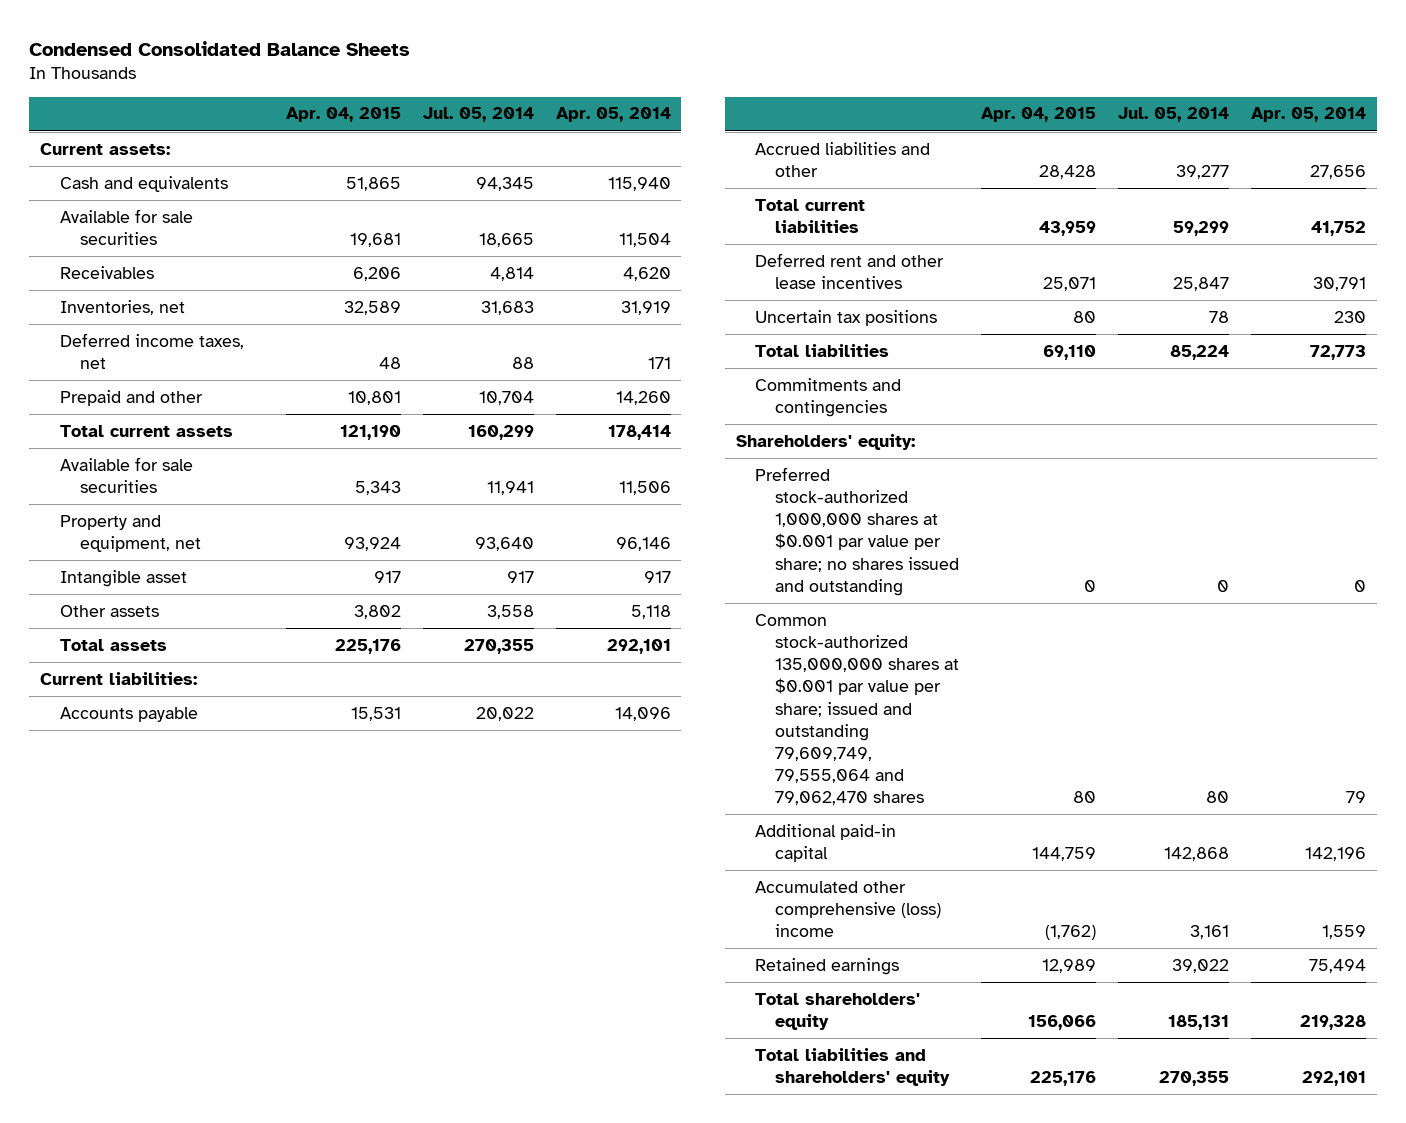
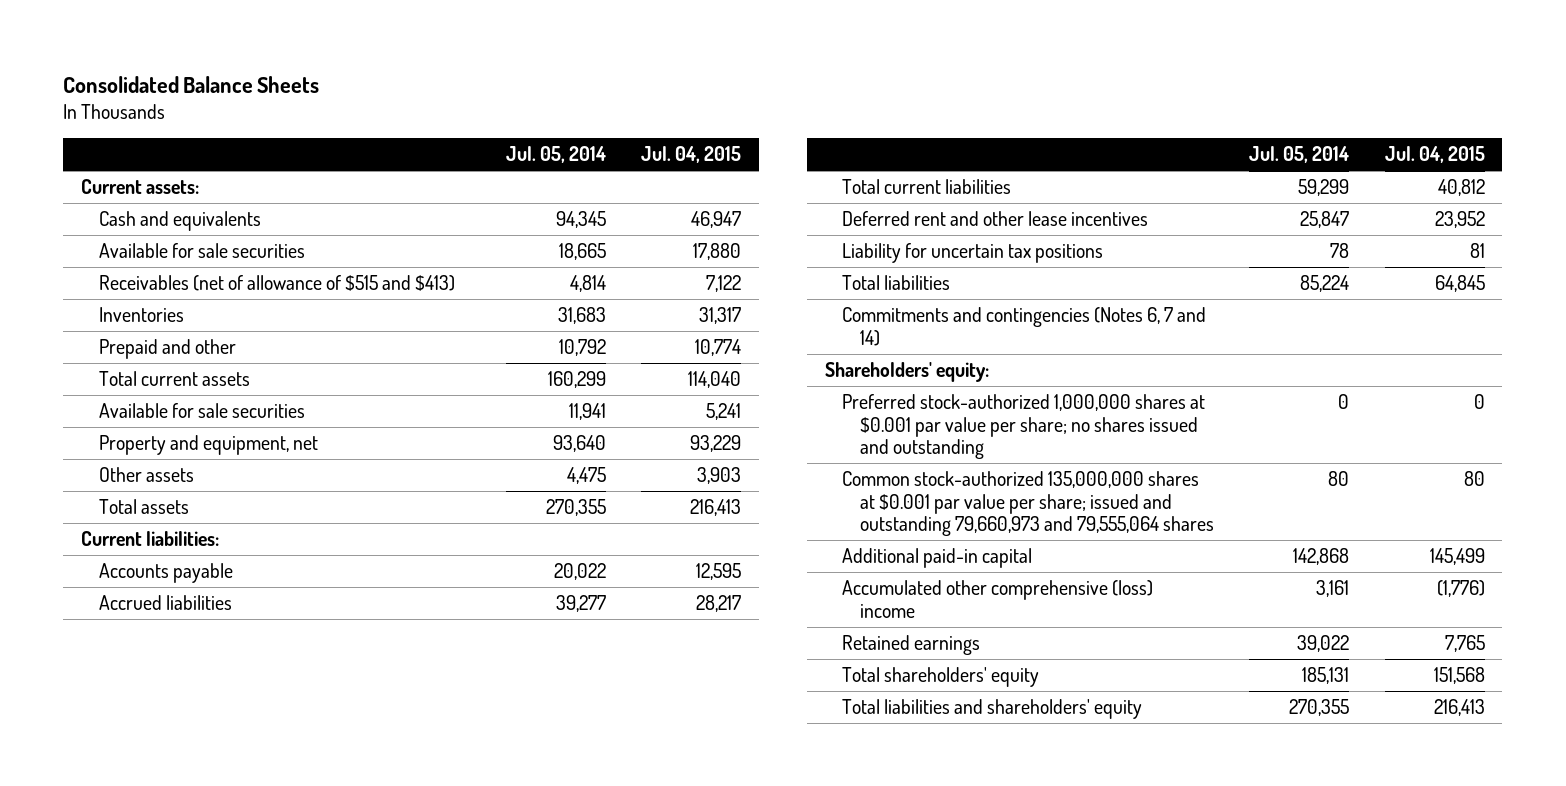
[29,41,411,57] Condensed Consolidated Balance Sheets -> [63,76,320,94] Consolidated Balance Sheets
[285,107,401,123] Apr. 04, 2015 -> none
[555,107,671,123] Apr. 05, 2014 -> none
none -> [641,146,742,164] Jul. 04, 2015
[59,332,244,369] Deferred income taxes, net -> none
[59,265,154,279] Receivables -> [98,274,455,291] Receivables (net of allowance of $515 and $413)
[59,299,185,315] Inventories, net -> [98,306,184,322] Inventories
[478,390,534,405] 10,704 -> [558,338,606,356] 10,792
[59,569,187,587] Intangible asset -> none
[486,604,534,619] 3,558 -> [566,466,606,484] 4,475
[755,141,931,177] Accrued liabilities and other -> [98,594,232,610] Accrued liabilities
[755,309,938,326] Uncertain tax positions -> [842,242,1104,263] Liability for uncertain tax positions
[755,377,902,417] Commitments and contingencies -> [842,306,1207,346] Commitments and contingencies (Notes 6, 7 and 14)
[755,613,959,806] Common stock-authorized 135,000,000 shares at $0.001 par value per share; issued and outstanding 79,609,749, 79,555,064 and 79,062,470 shares -> [842,470,1215,537] Common stock-authorized 135,000,000 shares at $0.001 par value per share; issued and outstanding 79,660,973 and 79,555,064 shares

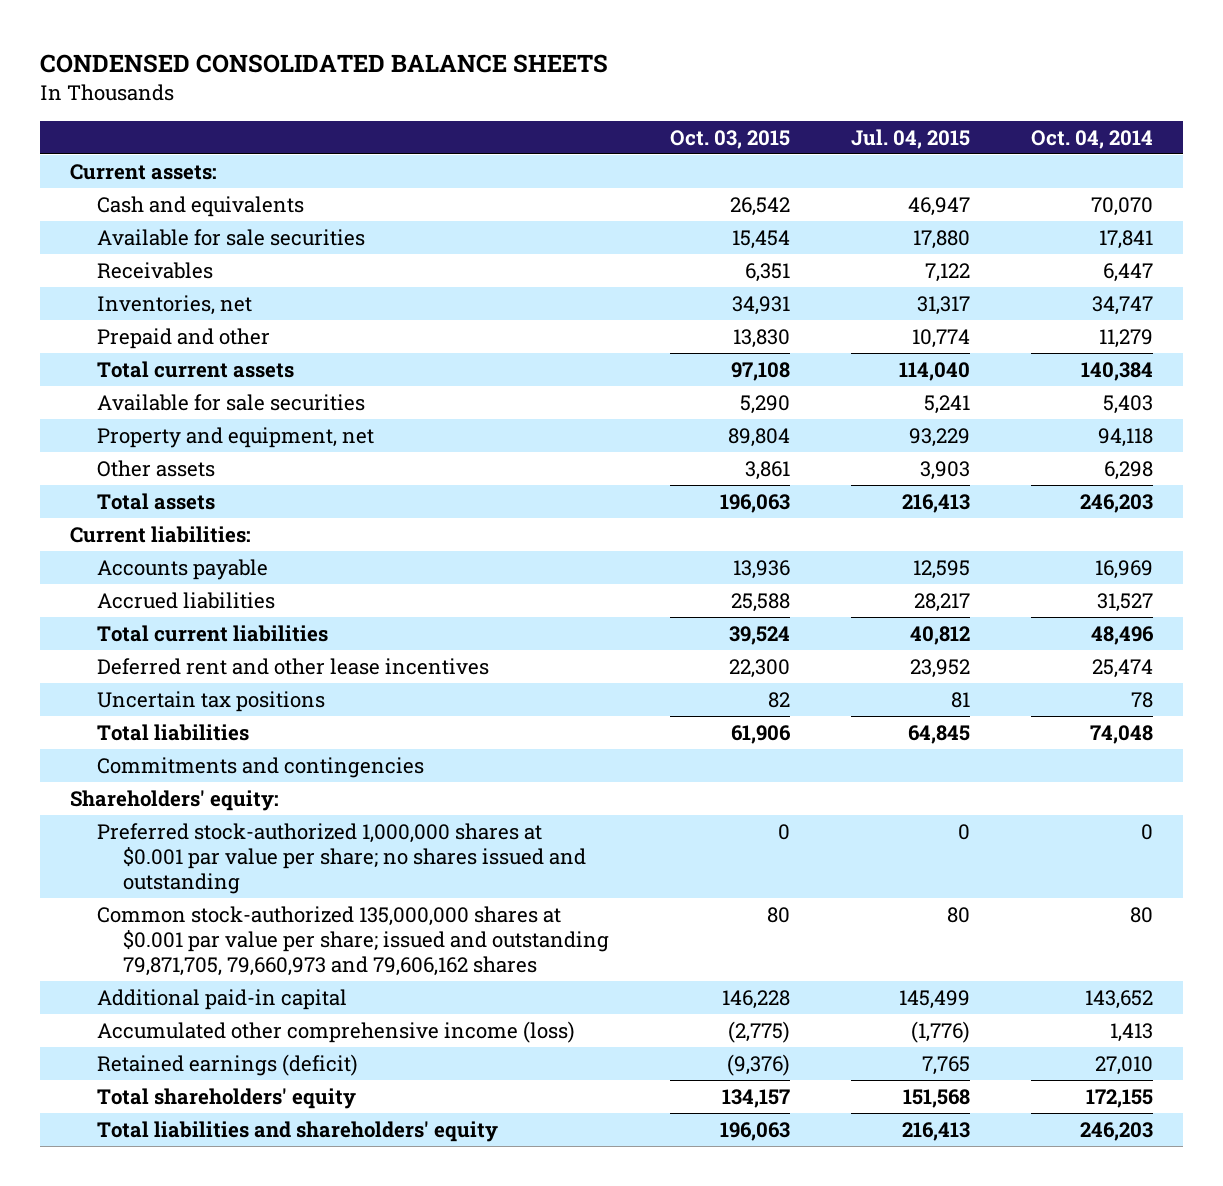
[63,76,320,94] Consolidated Balance Sheets -> [39,54,608,74] CONDENSED CONSOLIDATED BALANCE SHEETS
[505,146,606,164] Jul. 05, 2014 -> none
none -> [669,129,790,149] Oct. 03, 2015
none -> [1030,129,1153,149] Oct. 04, 2014
[98,274,455,291] Receivables (net of allowance of $515 and $413) -> [96,261,213,279] Receivables
[98,306,184,322] Inventories -> [96,294,252,315] Inventories, net
[842,242,1104,263] Liability for uncertain tax positions -> [96,690,325,712] Uncertain tax positions
[842,306,1207,346] Commitments and contingencies (Notes 6, 7 and 14) -> [96,756,424,778] Commitments and contingencies
[842,470,1215,537] Common stock-authorized 135,000,000 shares at $0.001 par value per share; issued and outstanding 79,660,973 and 79,555,064 shares -> [96,905,609,976] Common stock-authorized 135,000,000 shares at $0.001 par value per share; issued and outstanding 79,871,705, 79,660,973 and 79,606,162 shares
[842,579,1154,618] Accumulated other comprehensive (loss) income -> [96,1020,575,1043] Accumulated other comprehensive income (loss)
[842,634,981,655] Retained earnings -> [96,1053,358,1076] Retained earnings (deficit)

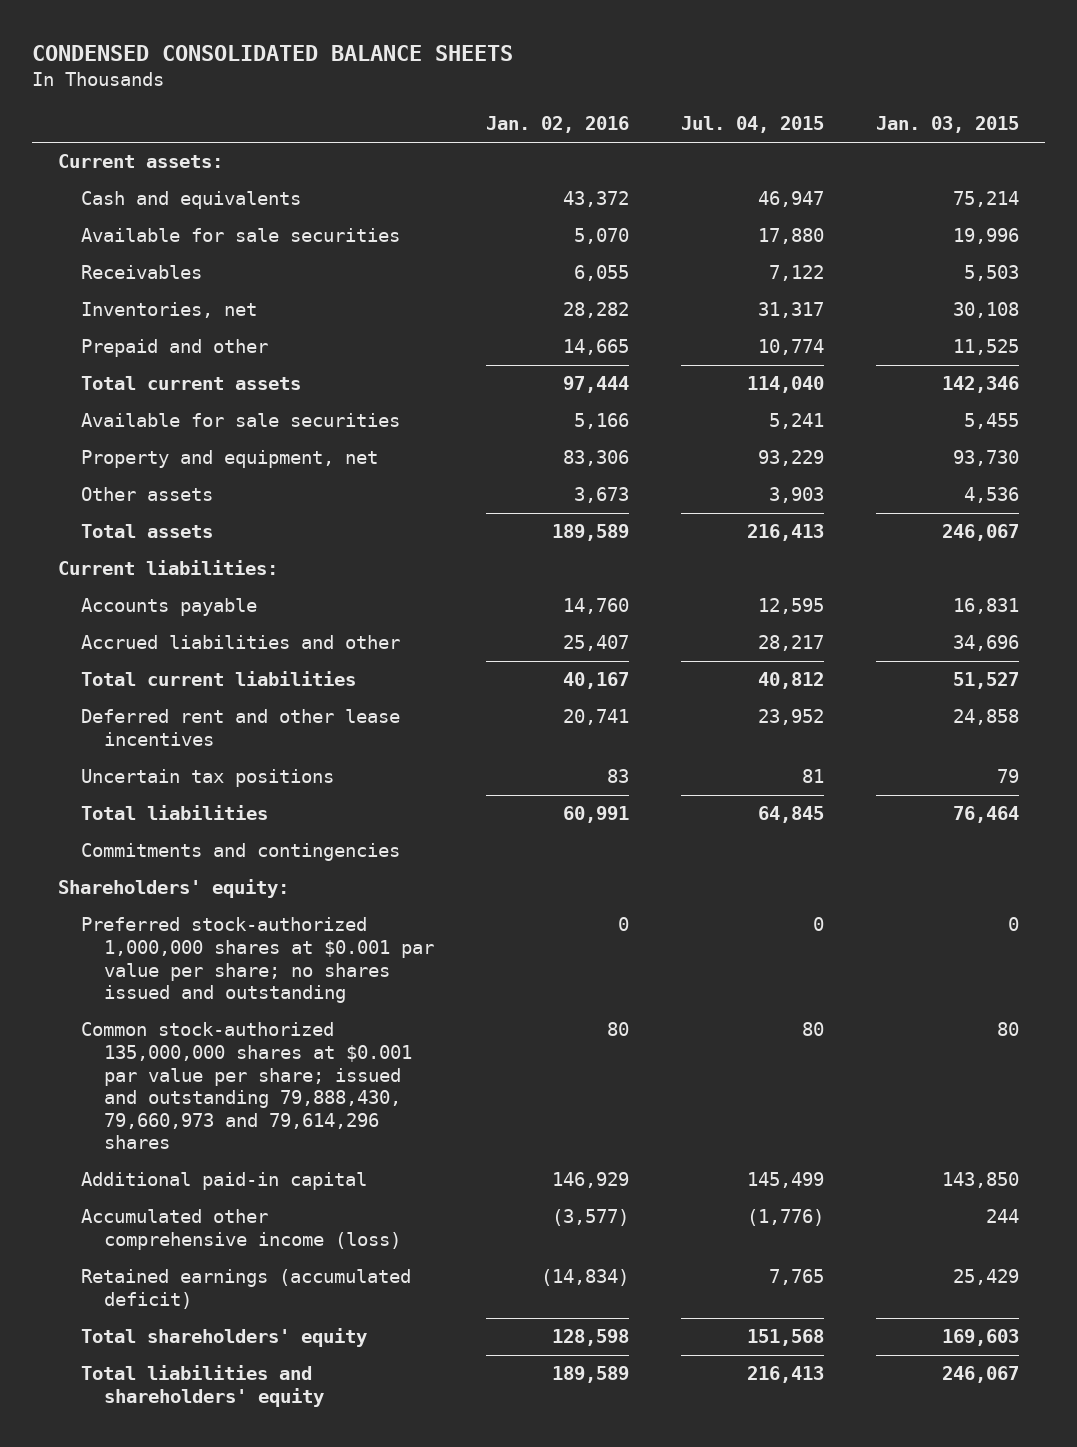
[669,129,790,149] Oct. 03, 2015 -> none
[1030,129,1153,149] Oct. 04, 2014 -> none
none -> [485,116,629,134] Jan. 02, 2016
none -> [875,116,1019,134] Jan. 03, 2015
[96,591,275,609] Accrued liabilities -> [80,635,400,650] Accrued liabilities and other
[96,905,609,976] Common stock-authorized 135,000,000 shares at $0.001 par value per share; issued and outstanding 79,871,705, 79,660,973 and 79,606,162 shares -> [80,1022,412,1150] Common stock-authorized 135,000,000 shares at $0.001 par value per share; issued and outstanding 79,888,430, 79,660,973 and 79,614,296 shares
[96,1053,358,1076] Retained earnings (deficit) -> [80,1269,411,1309] Retained earnings (accumulated deficit)

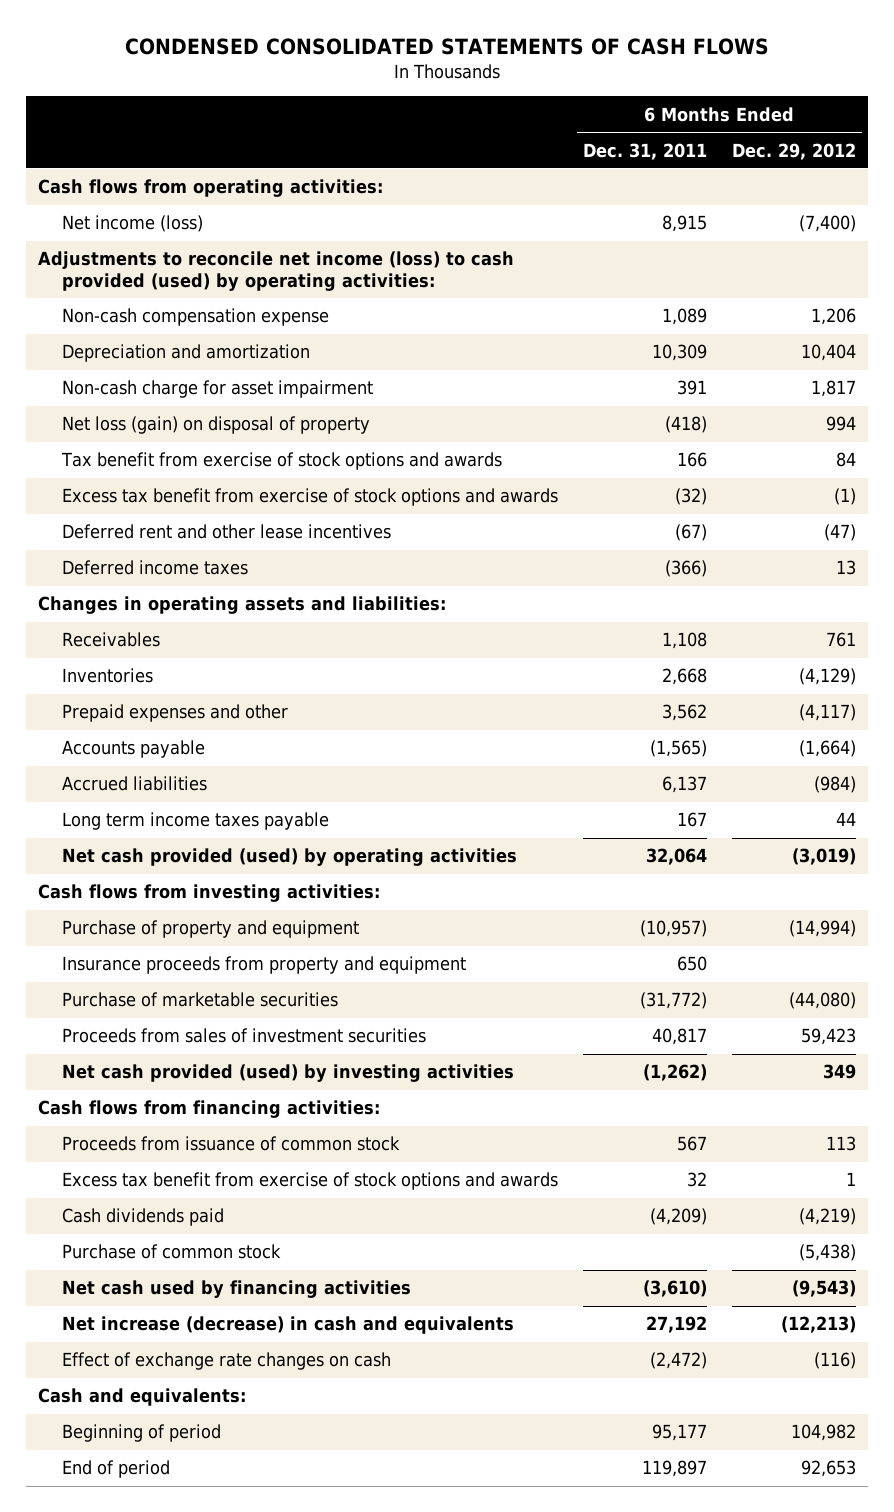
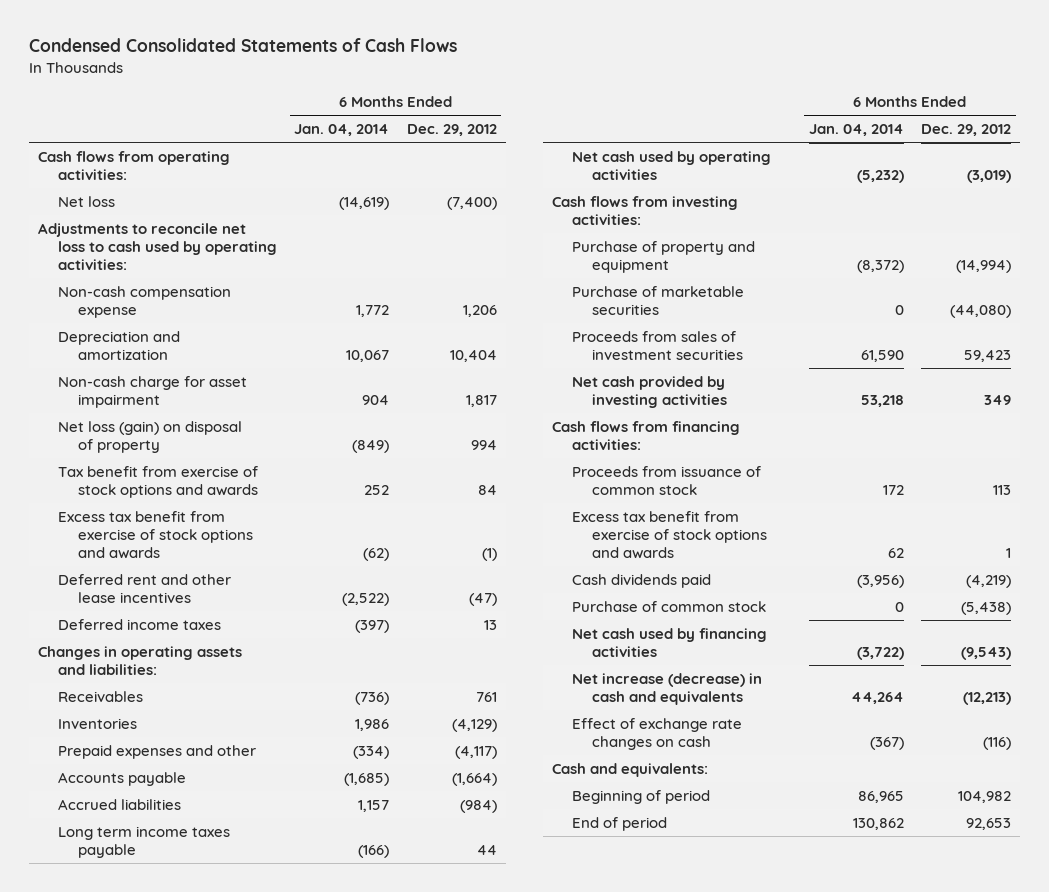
[124,37,769,55] CONDENSED CONSOLIDATED STATEMENTS OF CASH FLOWS -> [29,38,458,53] Condensed Consolidated Statements of Cash Flows
[582,142,707,160] Dec. 31, 2011 -> none
none -> [294,124,390,137] Jan. 04, 2014
[62,215,204,233] Net income (loss) -> [57,195,115,207] Net loss
[38,251,515,291] Adjustments to reconcile net income (loss) to cash provided (used) by operating activities: -> [37,222,277,270] Adjustments to reconcile net loss to cash used by operating activities:
[62,848,518,867] Net cash provided (used) by operating activities -> [572,150,772,180] Net cash used by operating activities
[62,956,467,975] Insurance proceeds from property and equipment -> none
[62,1064,515,1083] Net cash provided (used) by investing activities -> [572,375,727,408] Net cash provided by investing activities

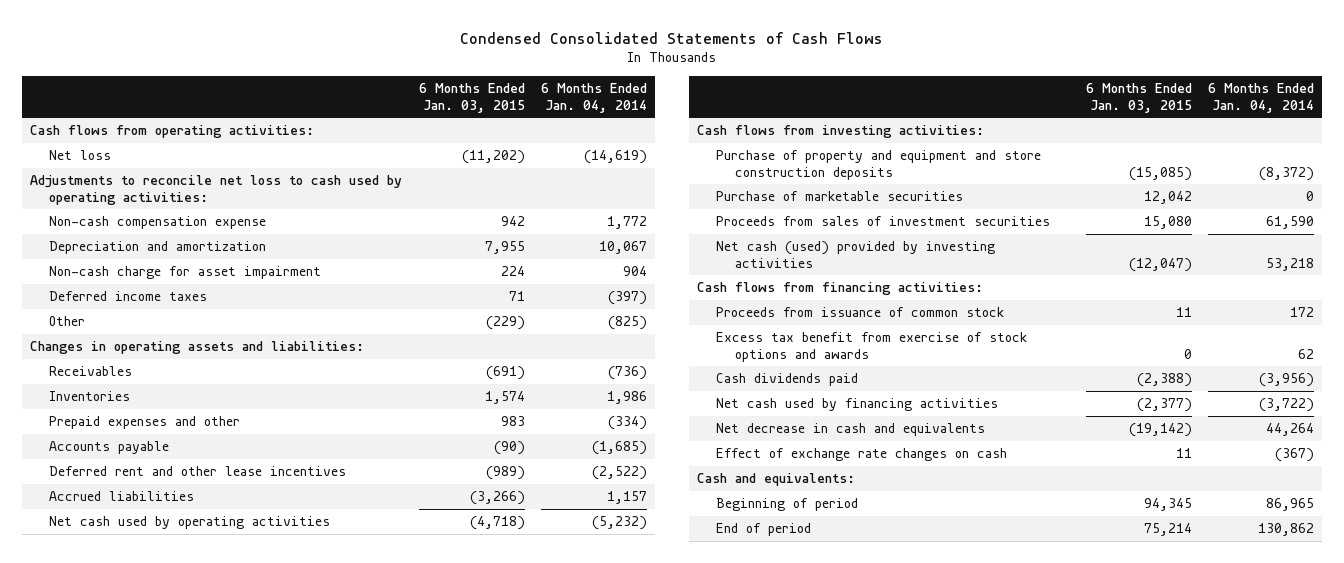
[406,124,497,137] Dec. 29, 2012 -> none
none -> [418,83,525,113] 6 Months Ended Jan. 03, 2015
[57,420,242,453] Net loss (gain) on disposal of property -> none
[57,465,258,498] Tax benefit from exercise of stock options and awards -> none
[57,510,253,559] Excess tax benefit from exercise of stock options and awards -> none
none -> [48,316,85,327] Other
[57,573,231,603] Deferred rent and other lease incentives -> [48,466,346,477] Deferred rent and other lease incentives
[57,825,230,858] Long term income taxes payable -> none
[572,240,756,273] Purchase of property and equipment -> [716,150,1042,180] Purchase of property and equipment and store construction deposits
[572,375,727,408] Net cash provided by investing activities -> [716,241,996,268] Net cash (used) provided by investing activities
[572,600,767,612] Purchase of common stock -> none
[572,672,763,705] Net increase (decrease) in cash and equivalents -> [716,423,986,437] Net decrease in cash and equivalents

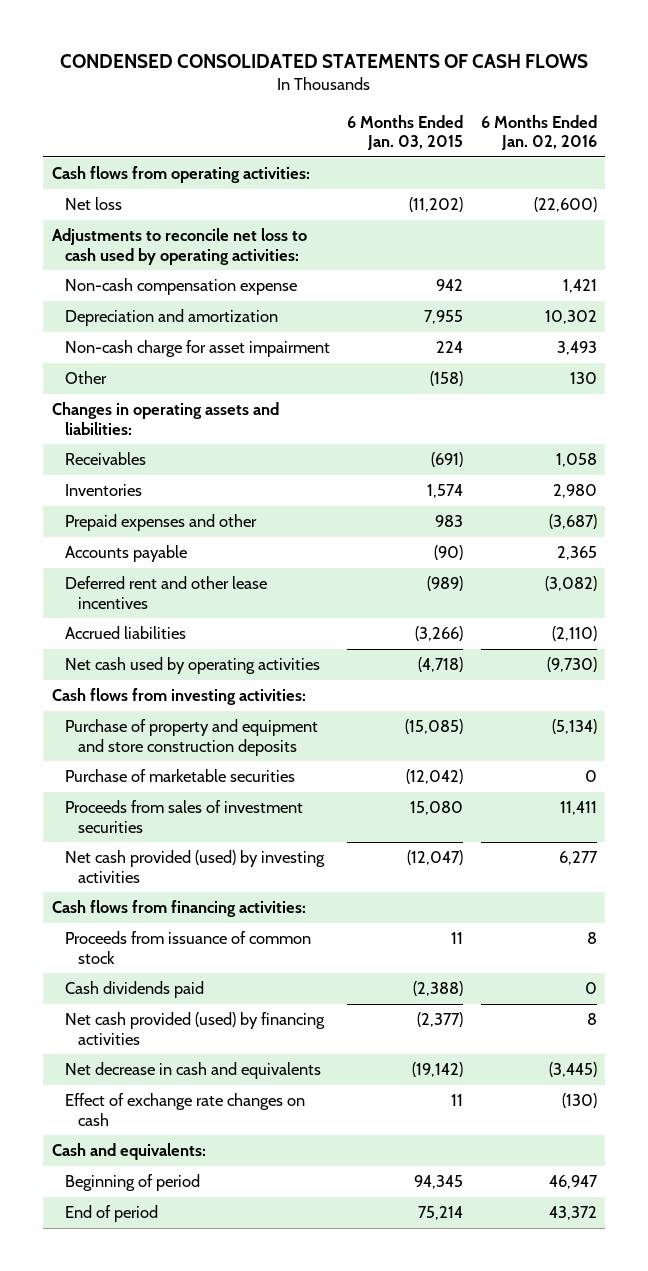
[460,31,884,44] Condensed Consolidated Statements of Cash Flows -> [60,54,589,69] CONDENSED CONSOLIDATED STATEMENTS OF CASH FLOWS
[540,83,647,113] 6 Months Ended Jan. 04, 2014 -> none
none -> [480,114,597,151] 6 Months Ended Jan. 02, 2016
[48,291,207,302] Deferred income taxes -> none
[485,316,525,331] (229) -> [430,371,464,387] (158)
[1143,191,1192,205] 12,042 -> [406,769,464,785] (12,042)
[716,241,996,268] Net cash (used) provided by investing activities -> [64,850,325,883] Net cash provided (used) by investing activities
[716,332,1028,362] Excess tax benefit from exercise of stock options and awards -> none
[716,398,999,412] Net cash used by financing activities -> [64,1012,325,1045] Net cash provided (used) by financing activities

